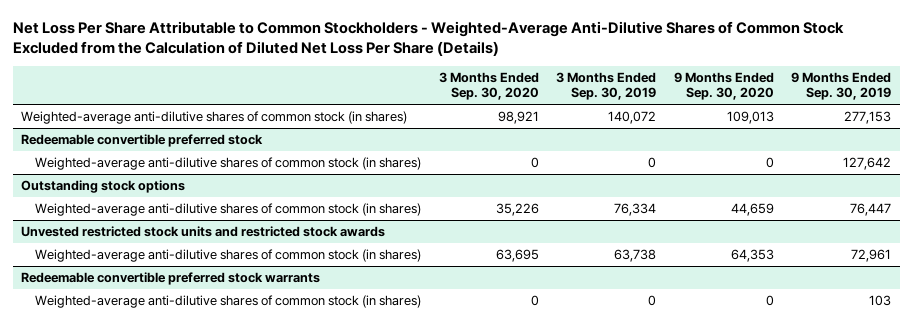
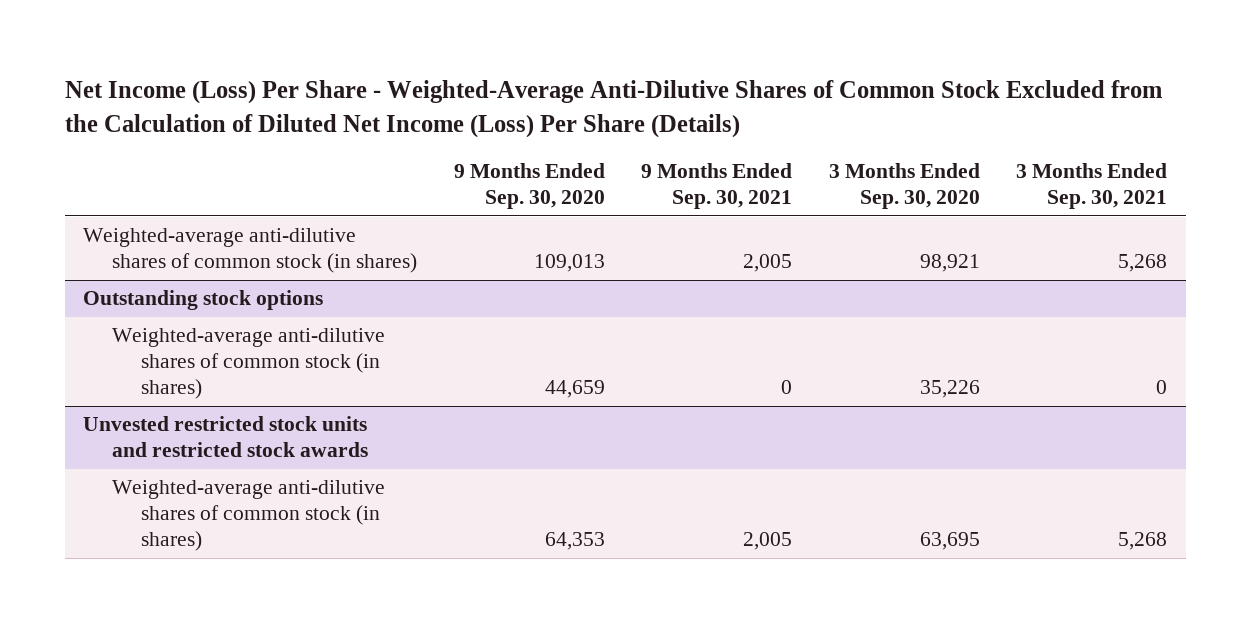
[12,20,844,56] Net Loss Per Share Attributable to Common Stockholders - Weighted-Average Anti-Dilutive Shares of Common Stock Excluded from the Calculation of Diluted Net Loss Per Share (Details) -> [65,80,1163,138] Net Income (Loss) Per Share - Weighted-Average Anti-Dilutive Shares of Common Stock Excluded from the Calculation of Diluted Net Income (Loss) Per Share (Details)
[556,72,657,101] 3 Months Ended Sep. 30, 2019 -> none
[791,72,892,101] 9 Months Ended Sep. 30, 2019 -> none
none -> [641,163,793,210] 9 Months Ended Sep. 30, 2021
none -> [1016,163,1168,210] 3 Months Ended Sep. 30, 2021
[21,134,264,148] Redeemable convertible preferred stock -> none
[35,157,422,171] Weighted-average anti-dilutive shares of common stock (in shares) -> none
[21,272,321,286] Redeemable convertible preferred stock warrants -> none
[35,295,422,309] Weighted-average anti-dilutive shares of common stock (in shares) -> none

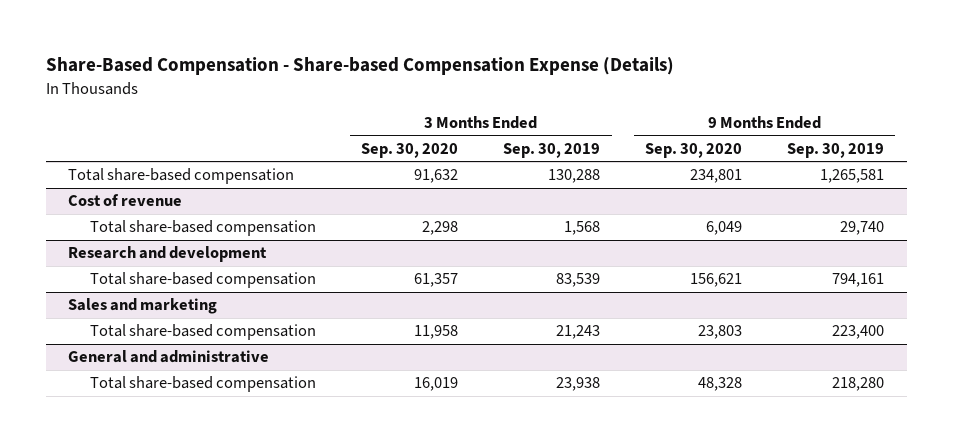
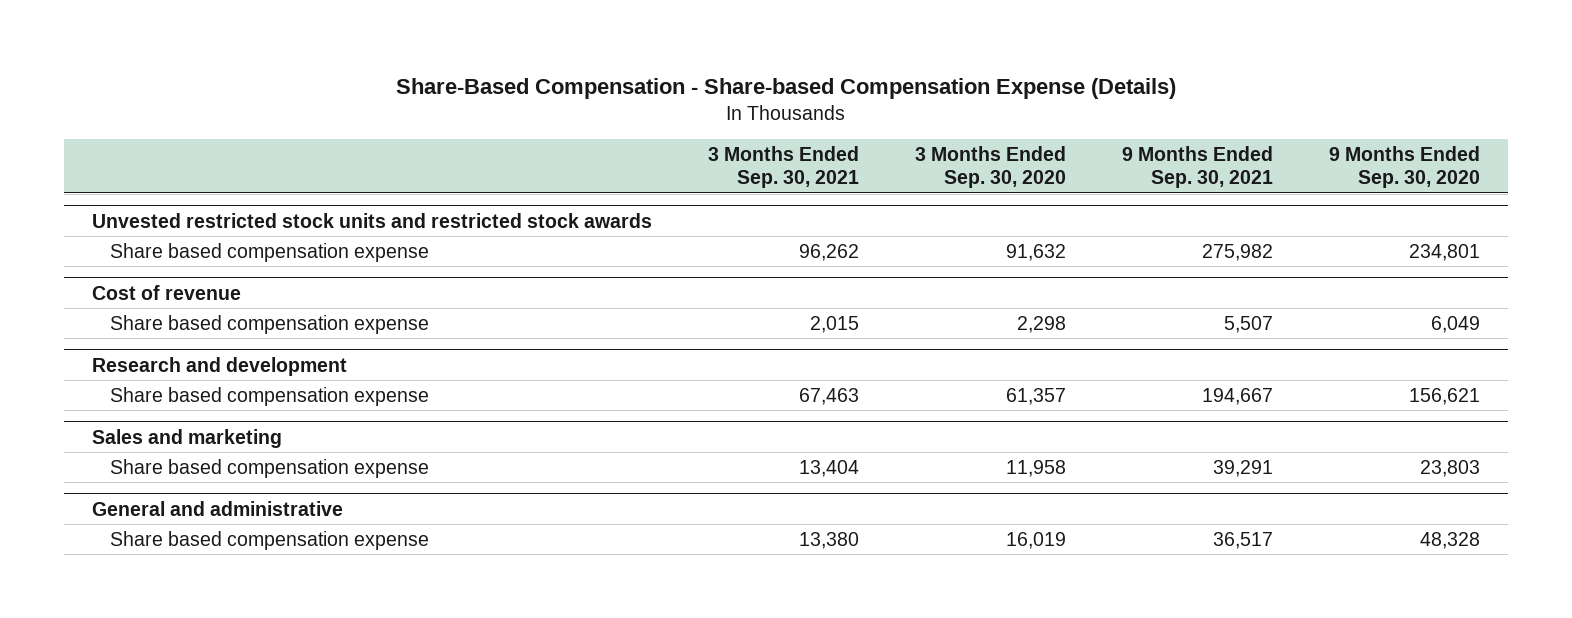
[503,142,601,158] Sep. 30, 2019 -> none
[787,142,885,158] Sep. 30, 2019 -> none
none -> [707,145,859,189] 3 Months Ended Sep. 30, 2021
none -> [1122,145,1274,189] 9 Months Ended Sep. 30, 2021
none -> [91,212,652,228] Unvested restricted stock units and restricted stock awards
[68,168,295,185] Total share-based compensation -> [110,242,430,262] Share based compensation expense
[90,220,317,237] Total share-based compensation -> [110,314,430,334] Share based compensation expense
[90,272,317,289] Total share-based compensation -> [110,386,430,406] Share based compensation expense
[90,324,317,341] Total share-based compensation -> [110,458,430,478] Share based compensation expense
[90,376,317,393] Total share-based compensation -> [110,530,430,550] Share based compensation expense

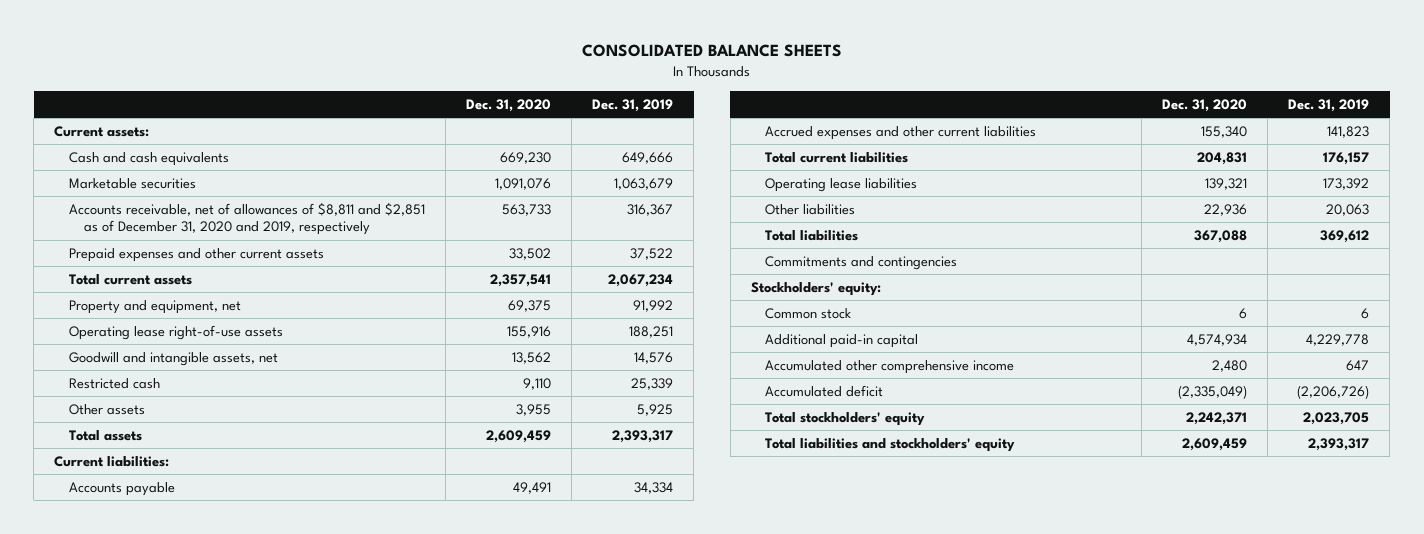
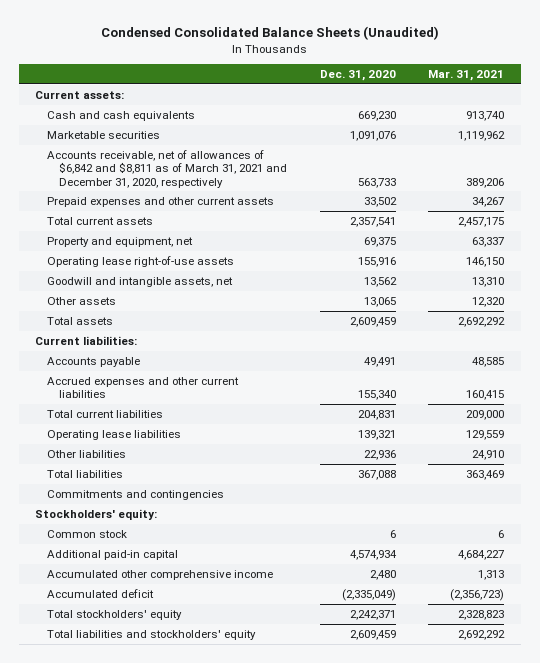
[581,44,842,58] CONSOLIDATED BALANCE SHEETS -> [100,26,439,41] Condensed Consolidated Balance Sheets (Unaudited)
[592,98,674,112] Dec. 31, 2019 -> none
none -> [428,70,505,82] Mar. 31, 2021
[69,202,426,236] Accounts receivable, net of allowances of $8,811 and $2,851 as of December 31, 2020 and 2019, respectively -> [47,149,288,188] Accounts receivable, net of allowances of $6,842 and $8,811 as of March 31, 2021 and December 31, 2020, respectively
[69,378,161,390] Restricted cash -> none
[516,404,552,417] 3,955 -> [363,296,396,307] 13,065

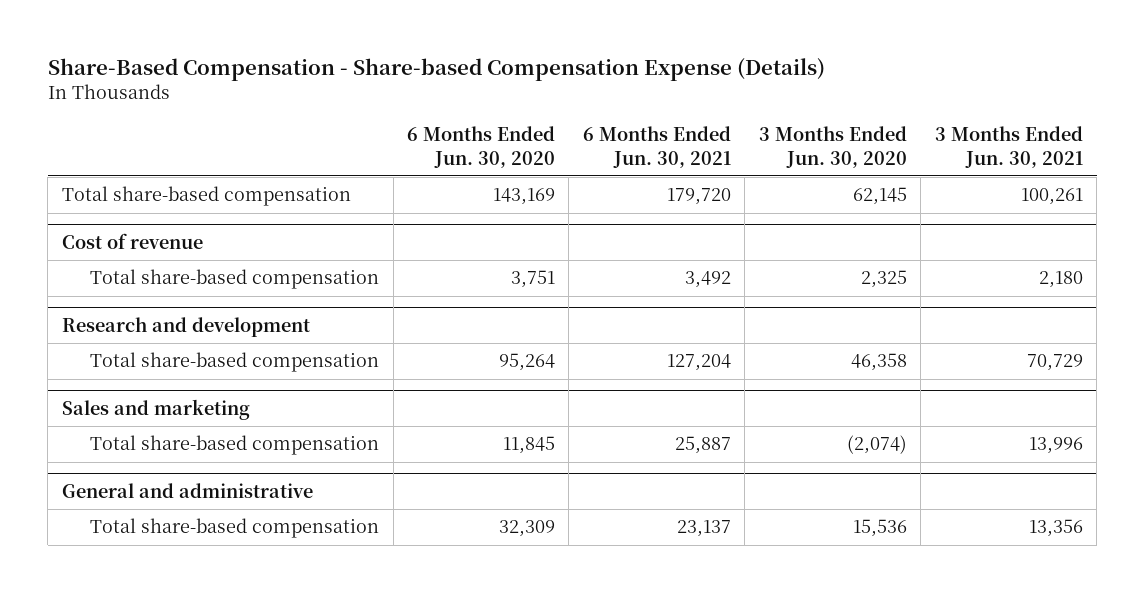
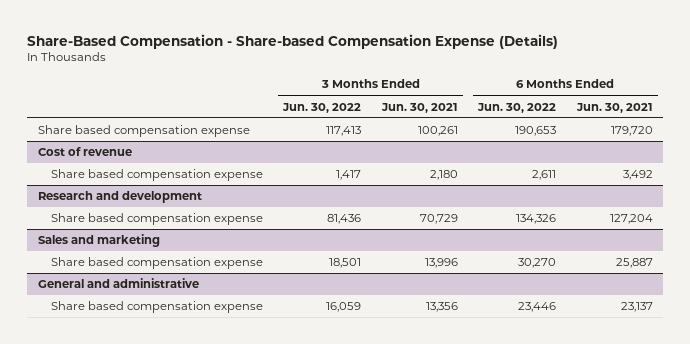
[407,126,556,168] 6 Months Ended Jun. 30, 2020 -> none
[758,126,907,168] 3 Months Ended Jun. 30, 2020 -> none
none -> [282,102,362,113] Jun. 30, 2022
none -> [477,102,557,113] Jun. 30, 2022
[61,186,351,207] Total share-based compensation -> [37,125,250,138] Share based compensation expense
[90,269,380,290] Total share-based compensation -> [50,169,263,182] Share based compensation expense
[90,352,380,373] Total share-based compensation -> [50,213,263,226] Share based compensation expense
[90,435,380,456] Total share-based compensation -> [50,257,263,270] Share based compensation expense
[90,518,380,539] Total share-based compensation -> [50,301,263,314] Share based compensation expense

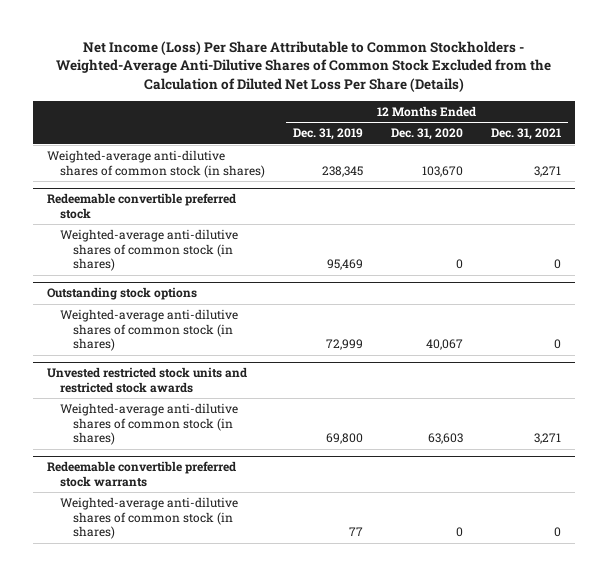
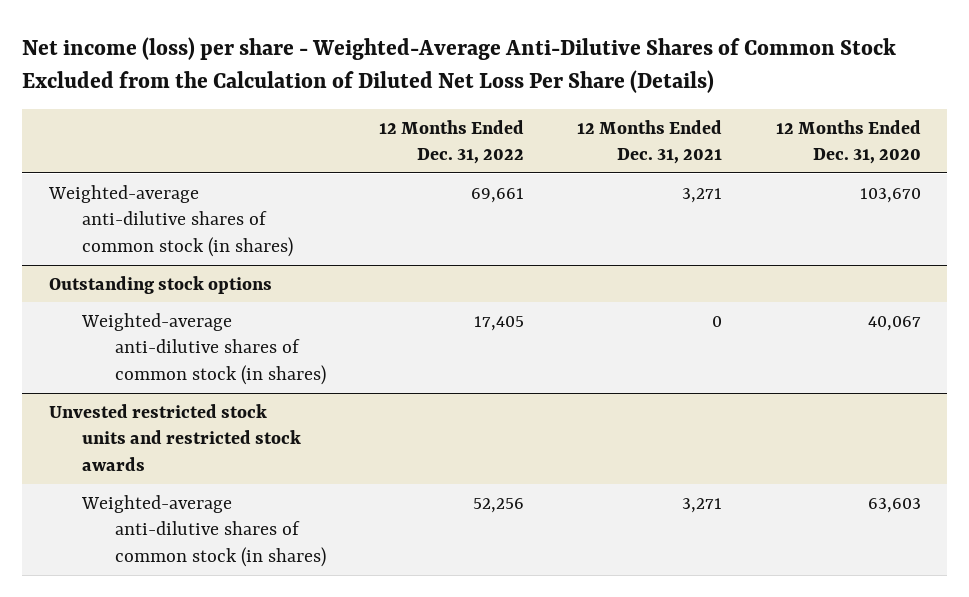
[56,40,552,92] Net Income (Loss) Per Share Attributable to Common Stockholders - Weighted-Average Anti-Dilutive Shares of Common Stock Excluded from the Calculation of Diluted Net Loss Per Share (Details) -> [21,36,896,93] Net income (loss) per share - Weighted-Average Anti-Dilutive Shares of Common Stock Excluded from the Calculation of Diluted Net Loss Per Share (Details)
[293,128,364,141] Dec. 31, 2019 -> none
none -> [379,119,525,165] 12 Months Ended Dec. 31, 2022
[47,193,237,219] Redeemable convertible preferred stock -> none
[60,229,239,272] Weighted-average anti-dilutive shares of common stock (in shares) -> none
[47,461,237,487] Redeemable convertible preferred stock warrants -> none
[60,497,239,540] Weighted-average anti-dilutive shares of common stock (in shares) -> none

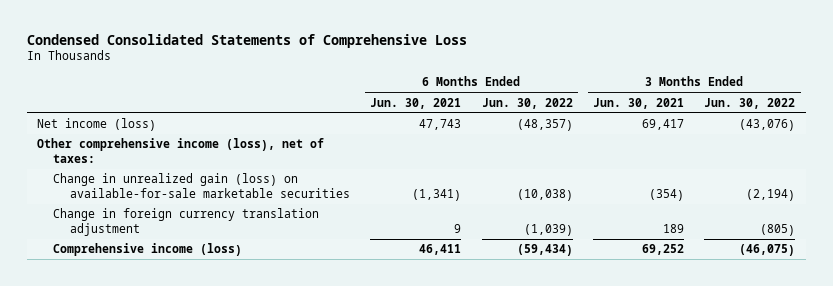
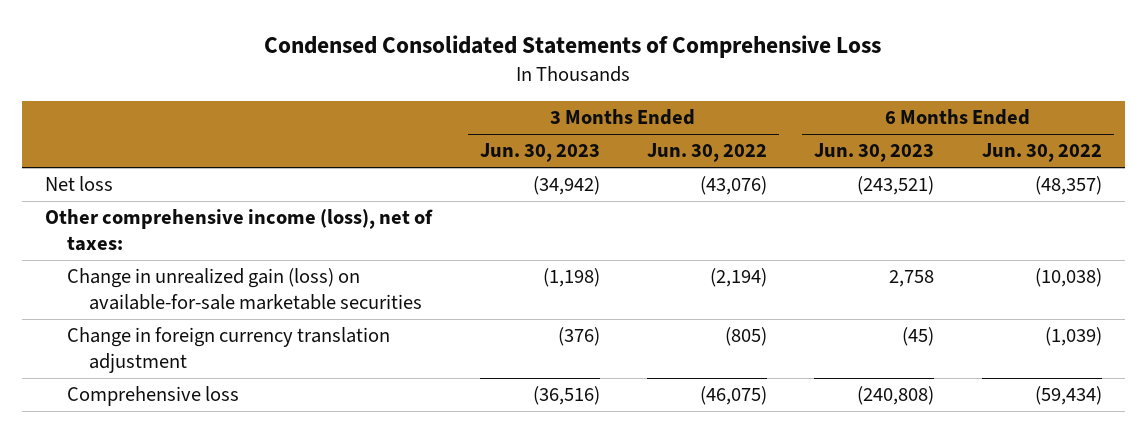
[370,97,462,109] Jun. 30, 2021 -> none
[593,97,685,109] Jun. 30, 2021 -> none
none -> [479,143,600,163] Jun. 30, 2023
none -> [814,143,935,163] Jun. 30, 2023
[37,118,157,132] Net income (loss) -> [45,176,114,192] Net loss
[53,243,243,257] Comprehensive income (loss) -> [67,386,240,407] Comprehensive loss

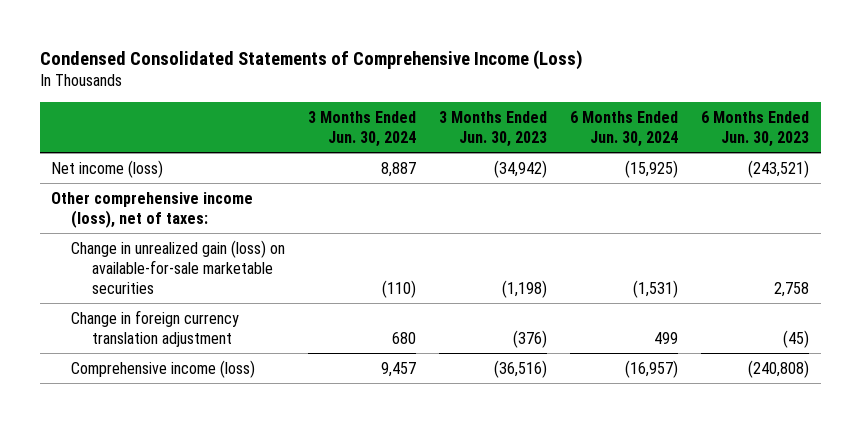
[264,35,882,59] Condensed Consolidated Statements of Comprehensive Loss -> [39,49,583,70] Condensed Consolidated Statements of Comprehensive Income (Loss)
[646,143,767,163] Jun. 30, 2022 -> none
[981,143,1102,163] Jun. 30, 2022 -> none
none -> [308,110,417,147] 3 Months Ended Jun. 30, 2024
none -> [570,110,679,147] 6 Months Ended Jun. 30, 2024
[45,176,114,192] Net loss -> [51,159,164,178] Net income (loss)
[67,386,240,407] Comprehensive loss -> [71,359,256,378] Comprehensive income (loss)

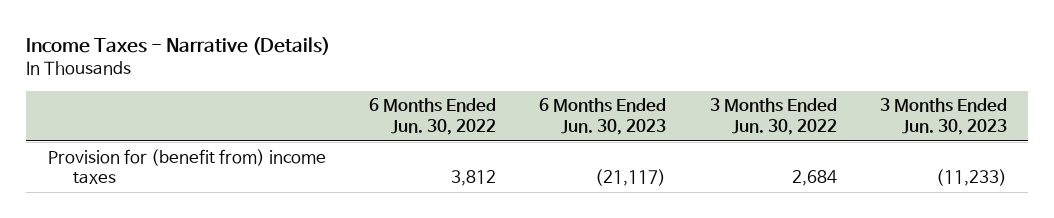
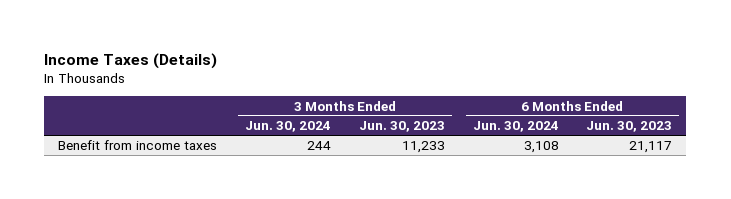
[25,36,330,55] Income Taxes - Narrative (Details) -> [44,53,218,70] Income Taxes (Details)
[368,98,496,135] 6 Months Ended Jun. 30, 2022 -> none
[709,98,837,135] 3 Months Ended Jun. 30, 2022 -> none
none -> [245,121,332,133] Jun. 30, 2024
none -> [472,121,559,133] Jun. 30, 2024
[47,148,326,185] Provision for (benefit from) income taxes -> [58,140,218,151] Benefit from income taxes
[595,169,667,187] (21,117) -> [629,141,673,154] 21,117
[935,169,1007,187] (11,233) -> [401,141,445,154] 11,233

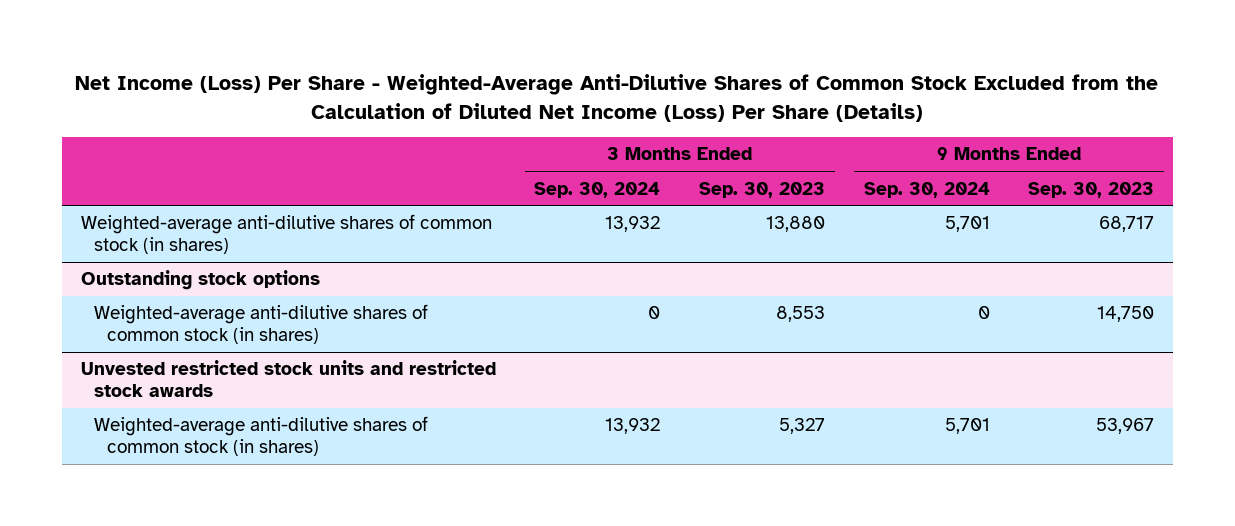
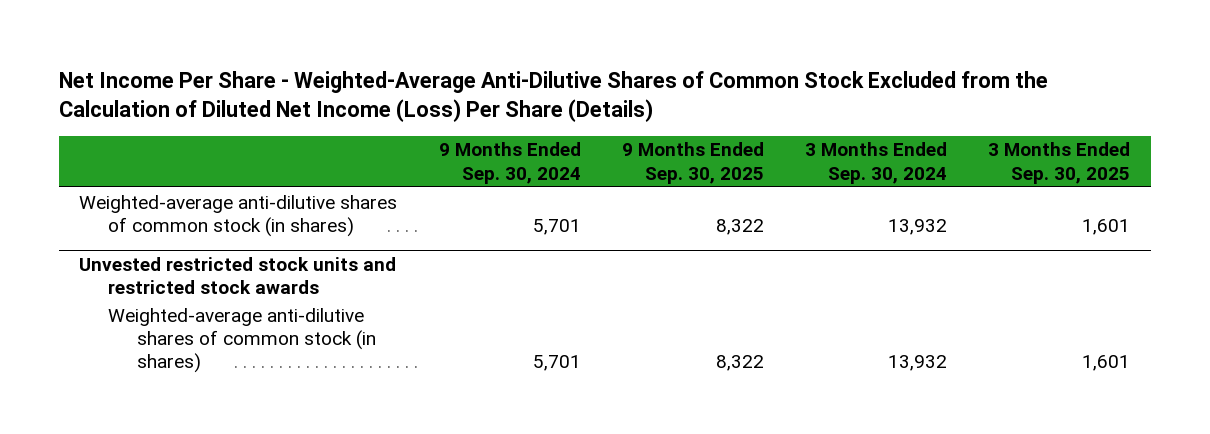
[75,74,1159,122] Net Income (Loss) Per Share - Weighted-Average Anti-Dilutive Shares of Common Stock Excluded from the Calculation of Diluted Net Income (Loss) Per Share (Details) -> [58,71,1048,123] Net Income Per Share - Weighted-Average Anti-Dilutive Shares of Common Stock Excluded from the Calculation of Diluted Net Income (Loss) Per Share (Details)
[698,181,825,198] Sep. 30, 2023 -> none
[1028,181,1155,198] Sep. 30, 2023 -> none
none -> [621,142,764,184] 9 Months Ended Sep. 30, 2025
none -> [988,142,1131,184] 3 Months Ended Sep. 30, 2025
[80,270,320,291] Outstanding stock options -> none
[93,304,428,345] Weighted-average anti-dilutive shares of common stock (in shares) -> none

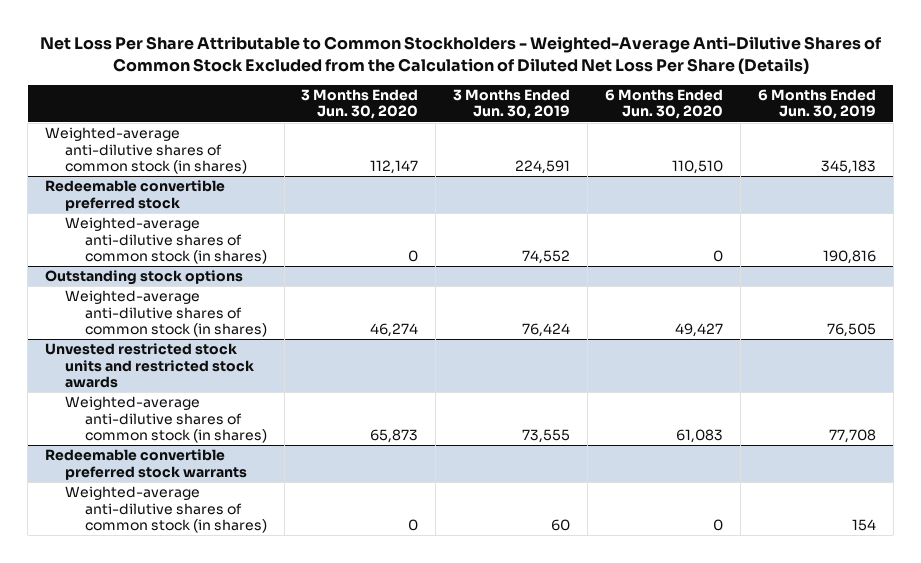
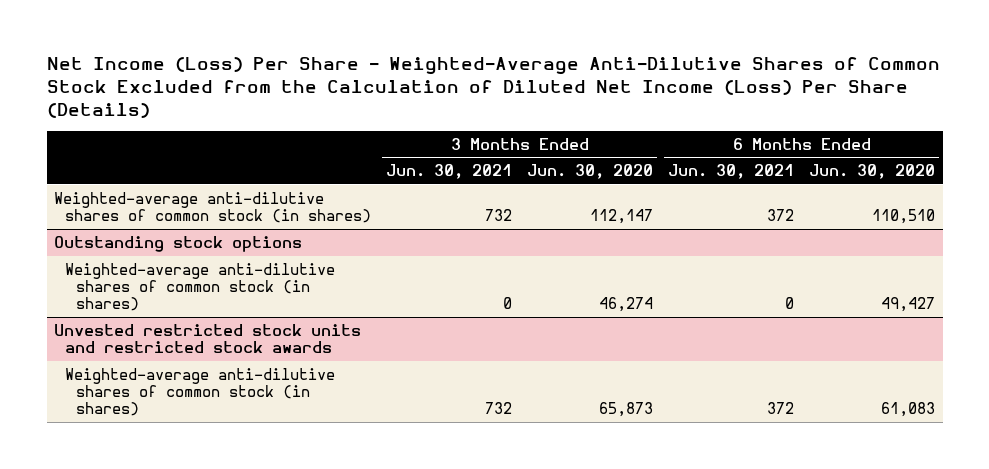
[39,36,882,74] Net Loss Per Share Attributable to Common Stockholders - Weighted-Average Anti-Dilutive Shares of Common Stock Excluded from the Calculation of Diluted Net Loss Per Share (Details) -> [46,56,940,118] Net Income (Loss) Per Share - Weighted-Average Anti-Dilutive Shares of Common Stock Excluded from the Calculation of Diluted Net Income (Loss) Per Share (Details)
[453,88,571,120] 3 Months Ended Jun. 30, 2019 -> none
[757,88,876,120] 6 Months Ended Jun. 30, 2019 -> none
none -> [386,164,513,180] Jun. 30, 2021
none -> [668,164,795,180] Jun. 30, 2021
[45,180,226,211] Redeemable convertible preferred stock -> none
[64,217,267,265] Weighted-average anti-dilutive shares of common stock (in shares) -> none
[45,449,247,480] Redeemable convertible preferred stock warrants -> none
[64,486,267,534] Weighted-average anti-dilutive shares of common stock (in shares) -> none

